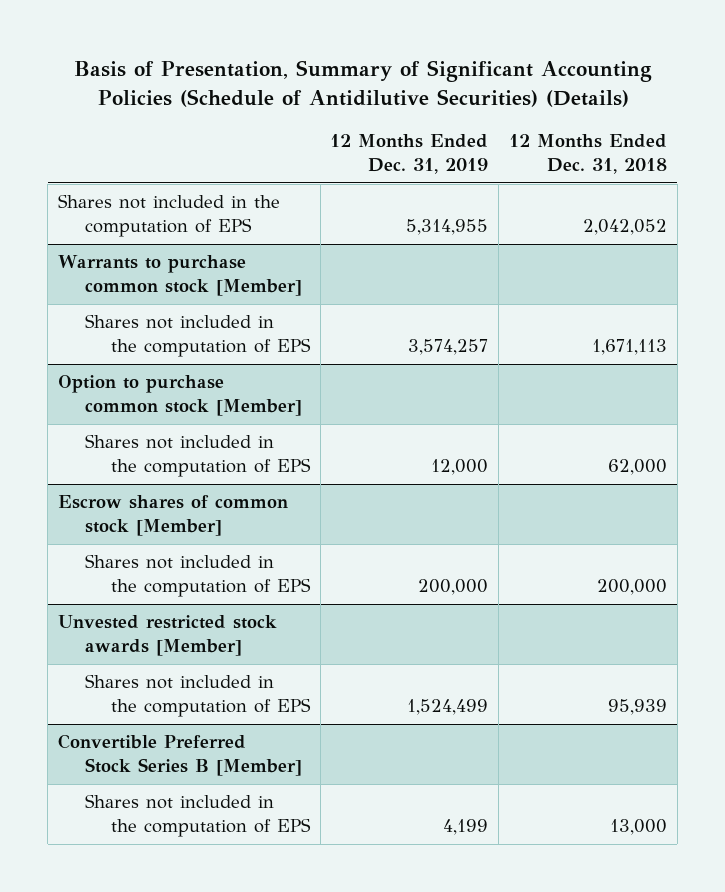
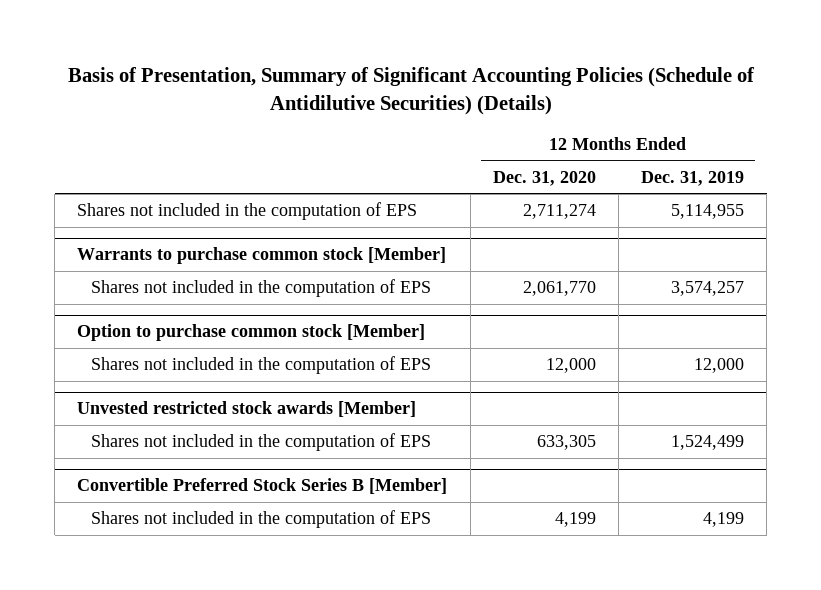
[509,134,668,174] 12 Months Ended Dec. 31, 2018 -> none
none -> [492,170,596,186] Dec. 31, 2020
[406,219,489,236] 5,314,955 -> [670,204,744,220] 5,114,955
[58,495,289,537] Escrow shares of common stock [Member] -> none
[84,554,311,598] Shares not included in the computation of EPS -> none

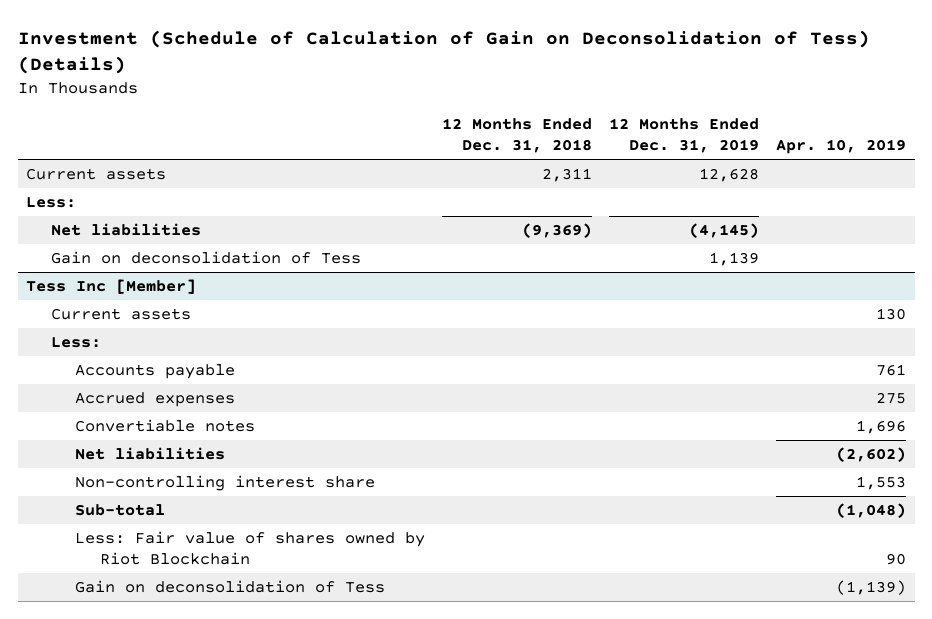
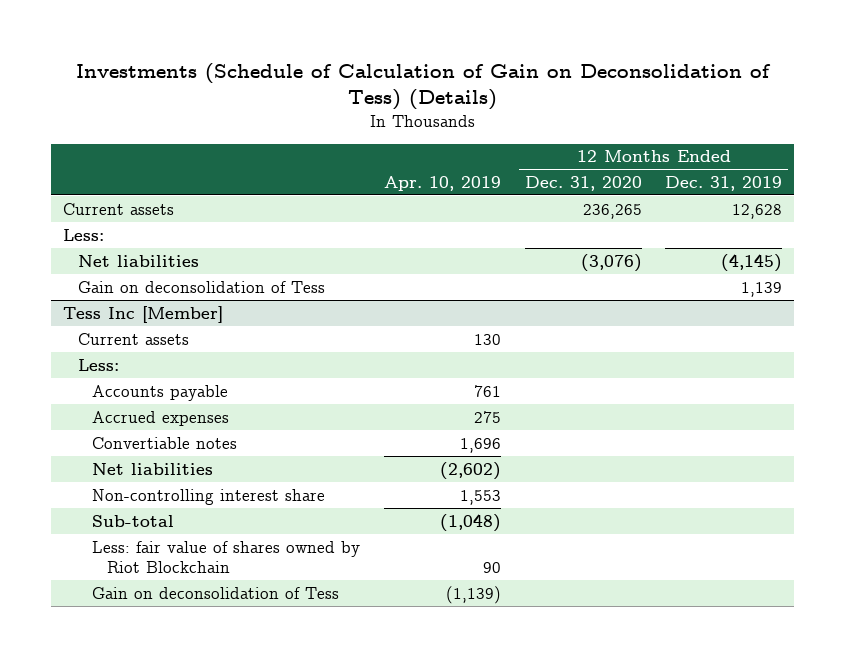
[17,29,870,75] Investment (Schedule of Calculation of Gain on Deconsolidation of Tess) (Details) -> [75,62,771,110] Investments (Schedule of Calculation of Gain on Deconsolidation of Tess) (Details)
[442,118,593,154] 12 Months Ended Dec. 31, 2018 -> none
none -> [524,175,642,191] Dec. 31, 2020
[75,531,426,565] Less: Fair value of shares owned by Riot Blockchain -> [92,540,361,574] Less: fair value of shares owned by Riot Blockchain

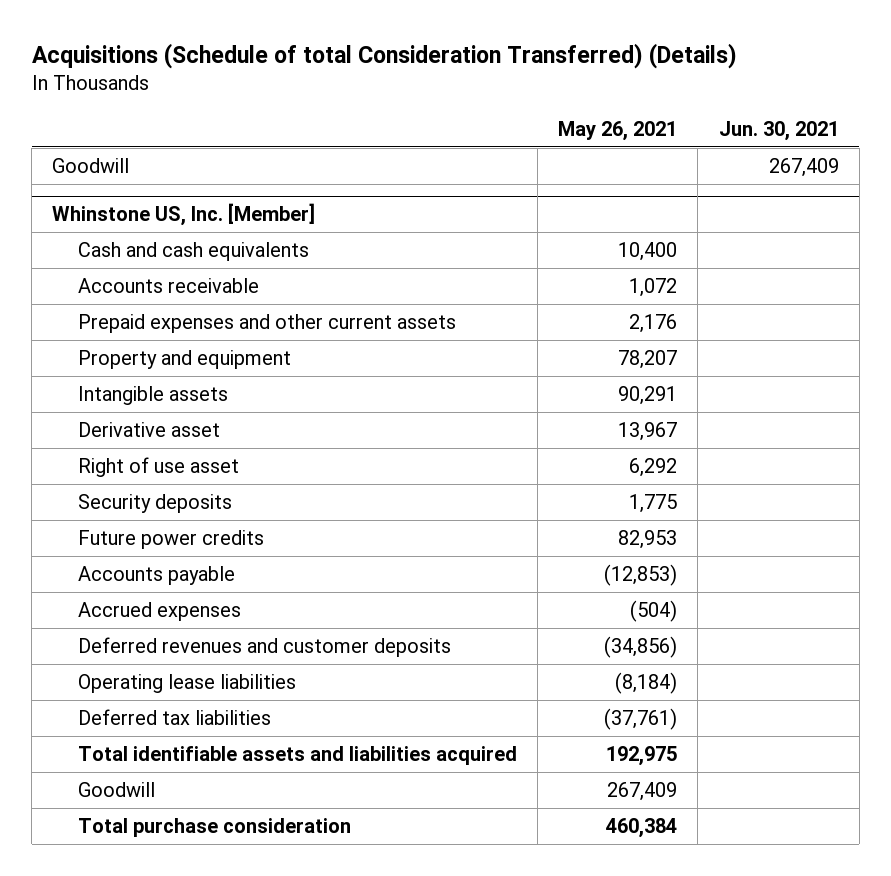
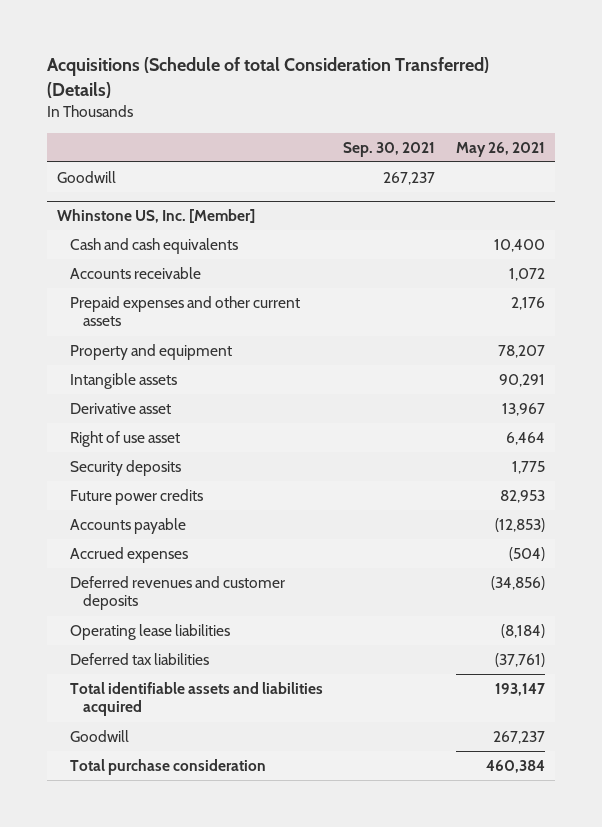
[718,120,839,141] Jun. 30, 2021 -> none
none -> [343,141,436,157] Sep. 30, 2021
[629,458,678,478] 6,292 -> [505,432,545,446] 6,464
[606,746,678,767] 192,975 -> [494,683,545,697] 193,147
[607,782,678,802] 267,409 -> [492,731,545,745] 267,237

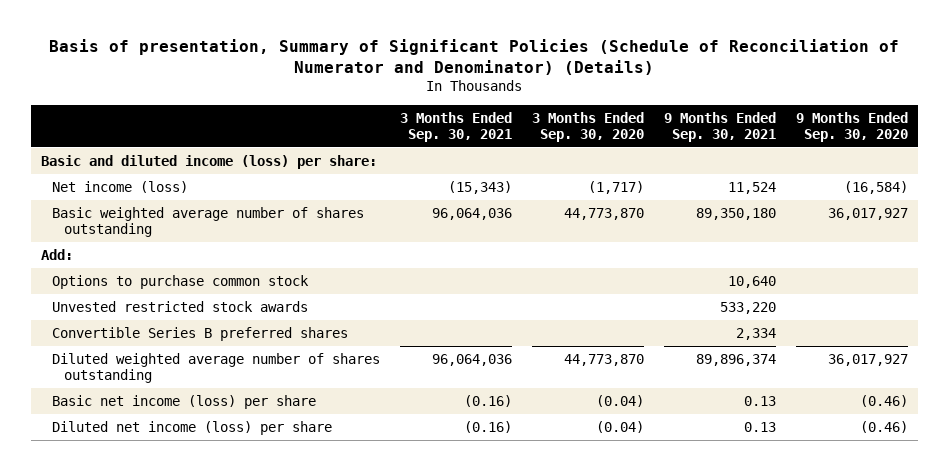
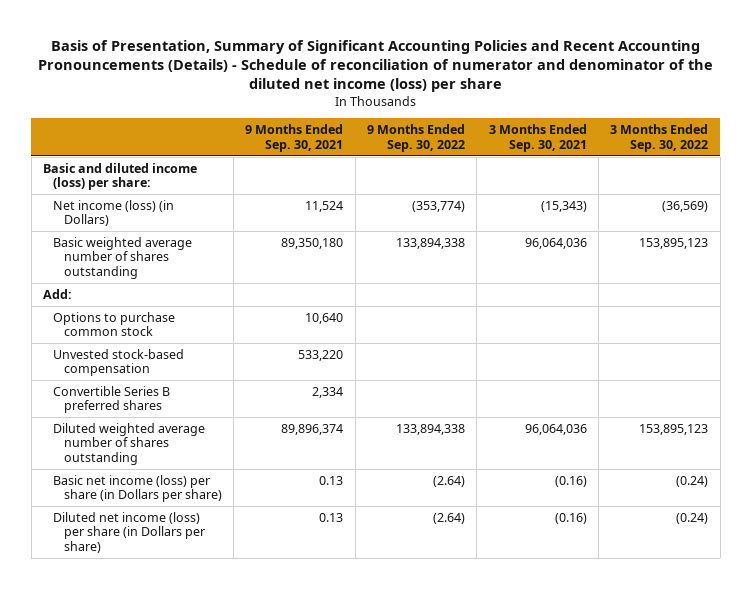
[49,38,900,75] Basis of presentation, Summary of Significant Policies (Schedule of Reconciliation of Numerator and Denominator) (Details) -> [37,39,713,93] Basis of Presentation, Summary of Significant Accounting Policies and Recent Accounting Pronouncements (Details) - Schedule of reconciliation of numerator and denominator of the diluted net income (loss) per share
[532,111,645,142] 3 Months Ended Sep. 30, 2020 -> none
[795,111,908,142] 9 Months Ended Sep. 30, 2020 -> none
none -> [367,124,466,152] 9 Months Ended Sep. 30, 2022
none -> [610,124,709,152] 3 Months Ended Sep. 30, 2022
[52,181,189,194] Net income (loss) -> [53,199,175,227] Net income (loss) (in Dollars)
[52,301,309,313] Unvested restricted stock awards -> [53,348,185,377] Unvested stock-based compensation
[52,395,317,410] Basic net income (loss) per share -> [53,474,222,503] Basic net income (loss) per share (in Dollars per share)
[52,421,333,436] Diluted net income (loss) per share -> [53,511,205,554] Diluted net income (loss) per share (in Dollars per share)

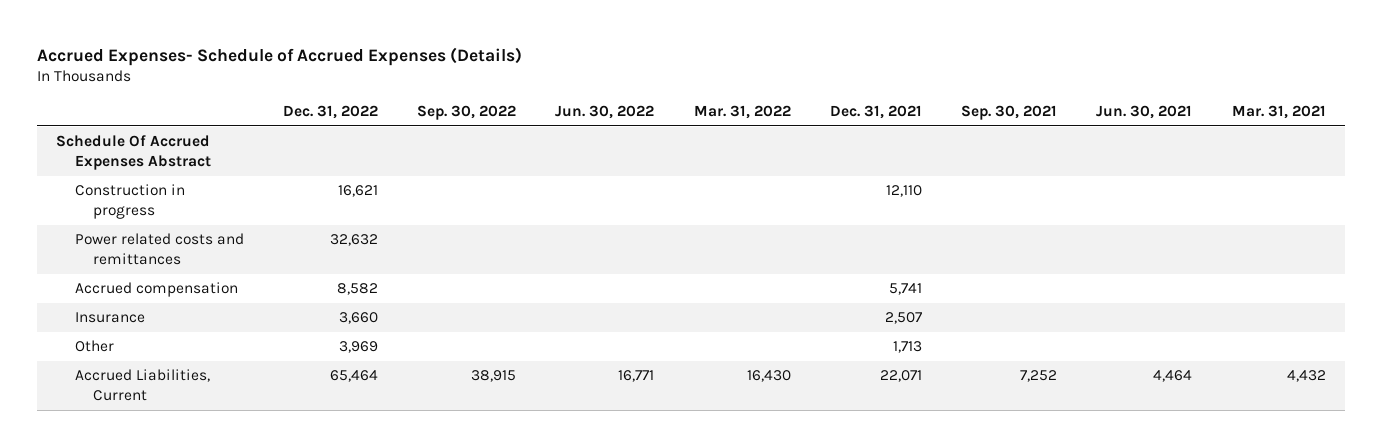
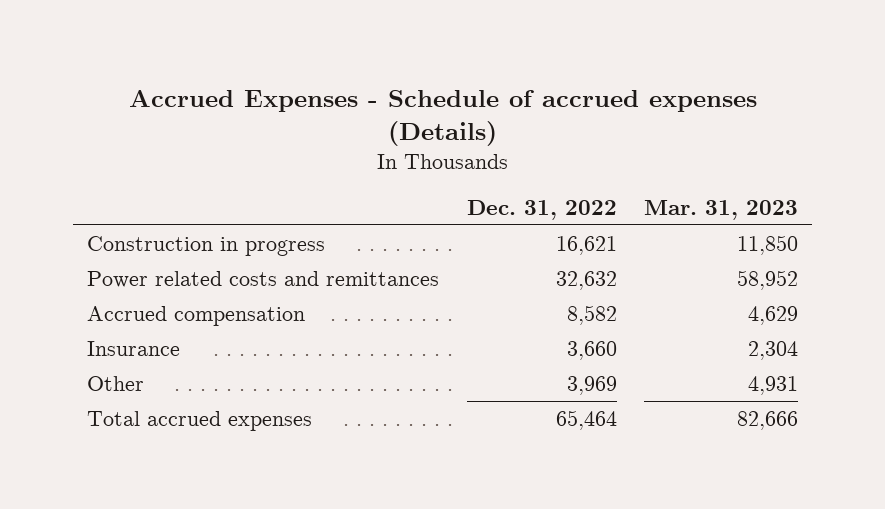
[36,46,522,66] Accrued Expenses- Schedule of Accrued Expenses (Details) -> [128,89,757,146] Accrued Expenses - Schedule of accrued expenses (Details)
[417,104,517,120] Sep. 30, 2022 -> none
[555,104,655,119] Jun. 30, 2022 -> none
[693,104,791,119] Mar. 31, 2022 -> none
[829,104,922,119] Dec. 31, 2021 -> none
[961,104,1058,120] Sep. 30, 2021 -> none
[1096,104,1193,119] Jun. 30, 2021 -> none
[1231,104,1326,119] Mar. 31, 2021 -> none
none -> [644,199,799,220] Mar. 31, 2023
[56,135,211,171] Schedule Of Accrued Expenses Abstract -> none
[74,369,210,402] Accrued Liabilities, Current -> [87,410,313,431] Total accrued expenses

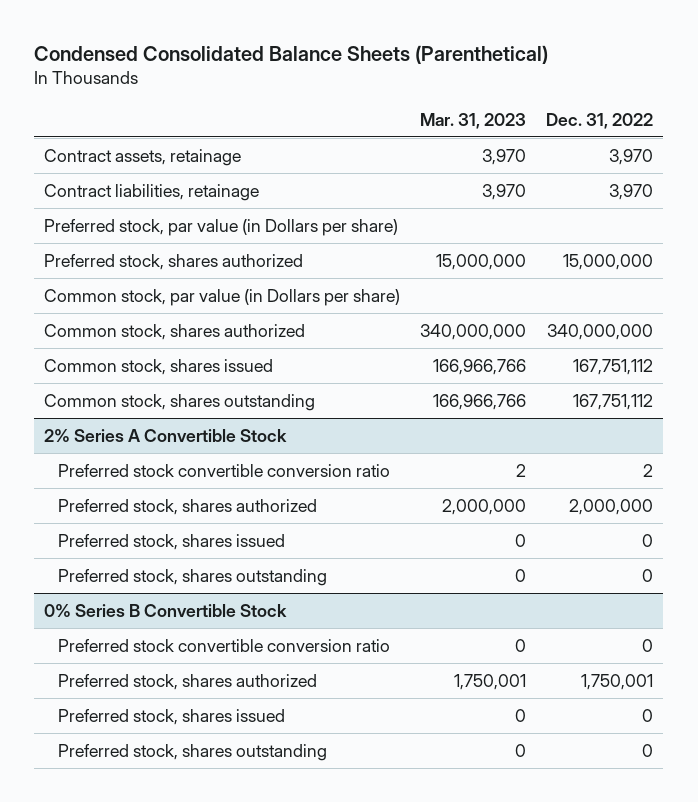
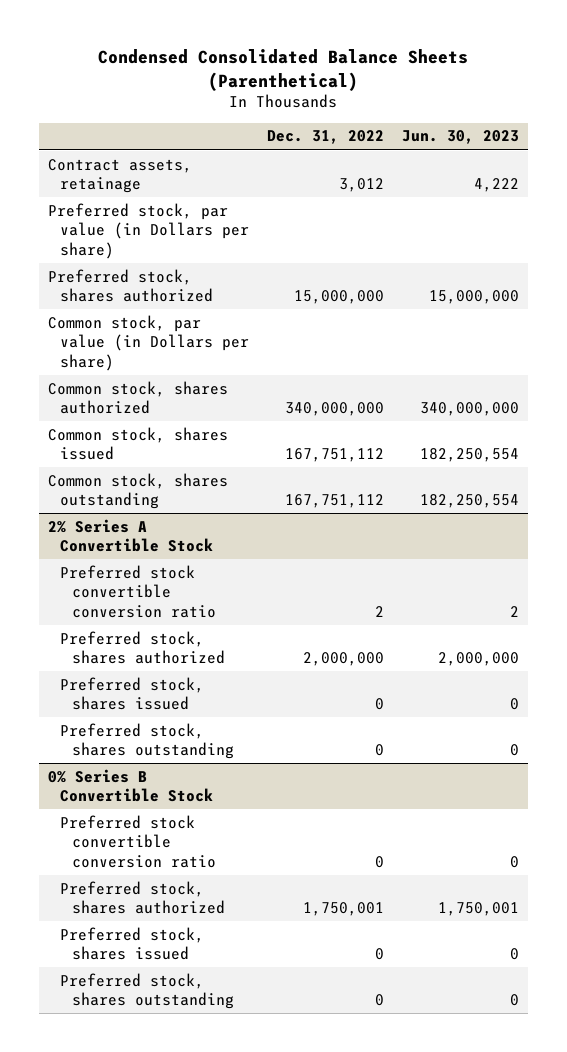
[420,112,527,129] Mar. 31, 2023 -> none
none -> [401,130,519,145] Jun. 30, 2023
[44,183,260,201] Contract liabilities, retainage -> none
[609,148,654,165] 3,970 -> [338,178,384,193] 3,012

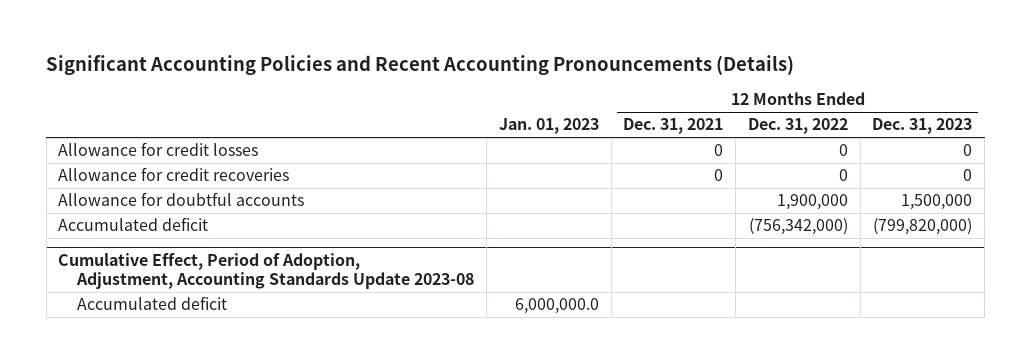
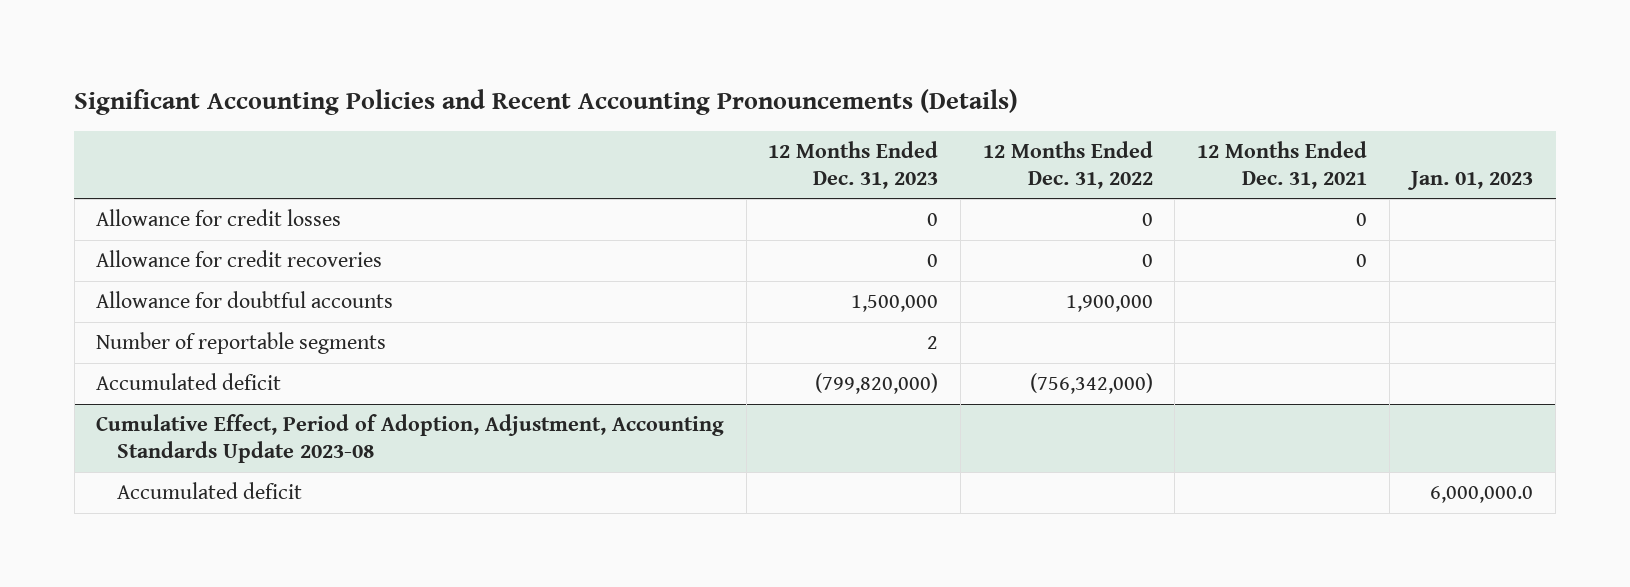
none -> [96,332,387,355] Number of reportable segments

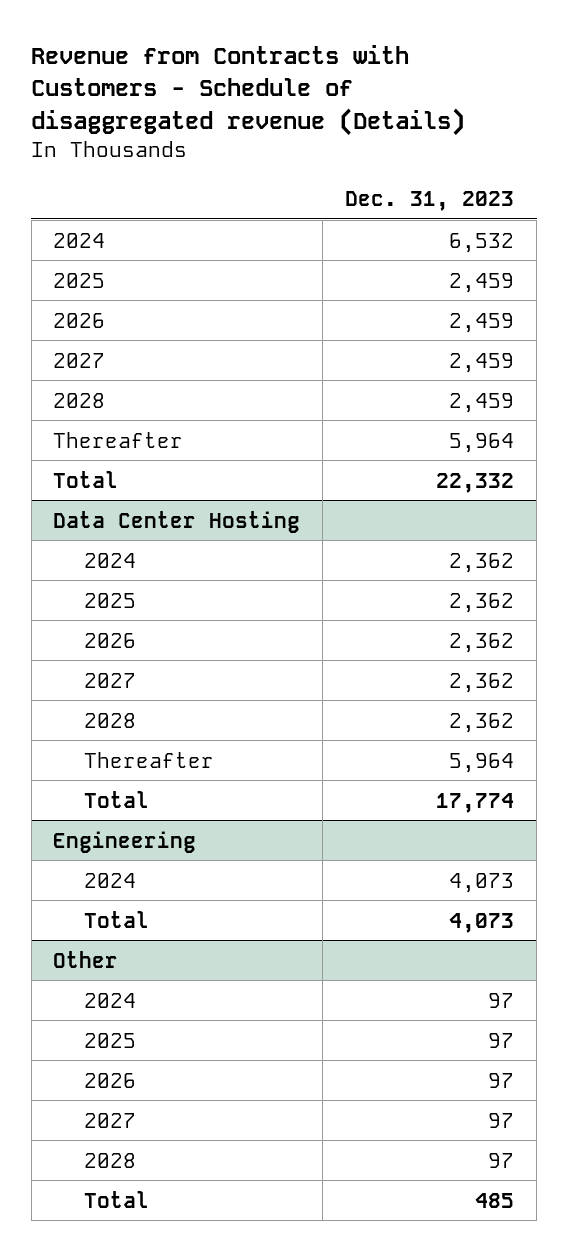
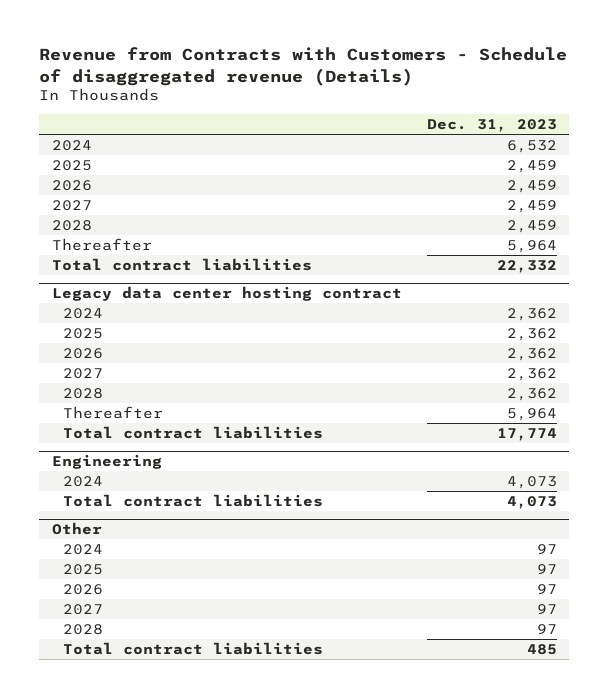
[53,470,119,488] Total -> [51,257,312,271] Total contract liabilities
[53,510,301,533] Data Center Hosting -> [51,286,402,302] Legacy data center hosting contract
[83,790,149,808] Total -> [62,425,323,439] Total contract liabilities
[83,910,149,928] Total -> [62,493,323,507] Total contract liabilities
[83,1190,149,1208] Total -> [62,641,323,655] Total contract liabilities

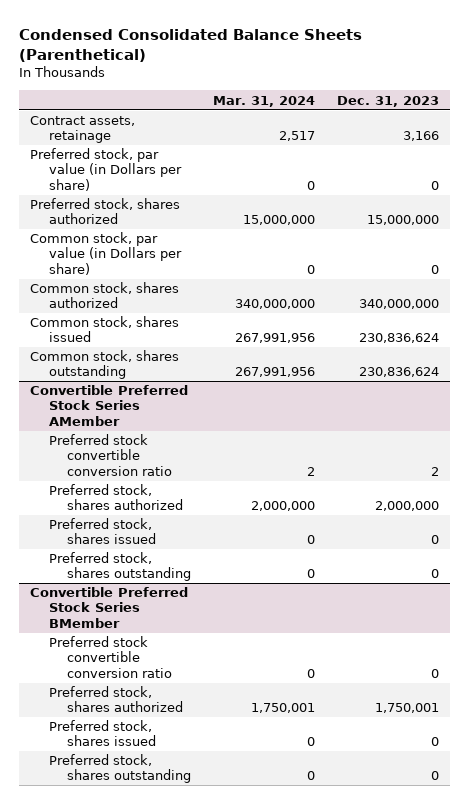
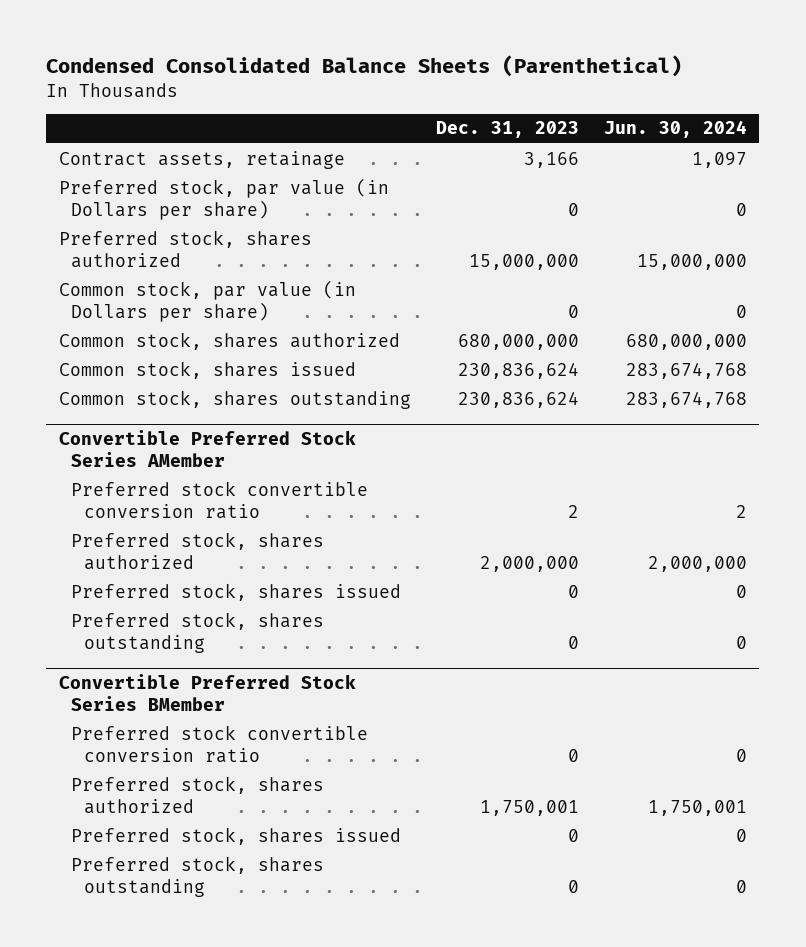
[212,95,315,107] Mar. 31, 2024 -> none
none -> [603,120,747,139] Jun. 30, 2024
[358,299,439,310] 340,000,000 -> [457,333,579,350] 680,000,000

